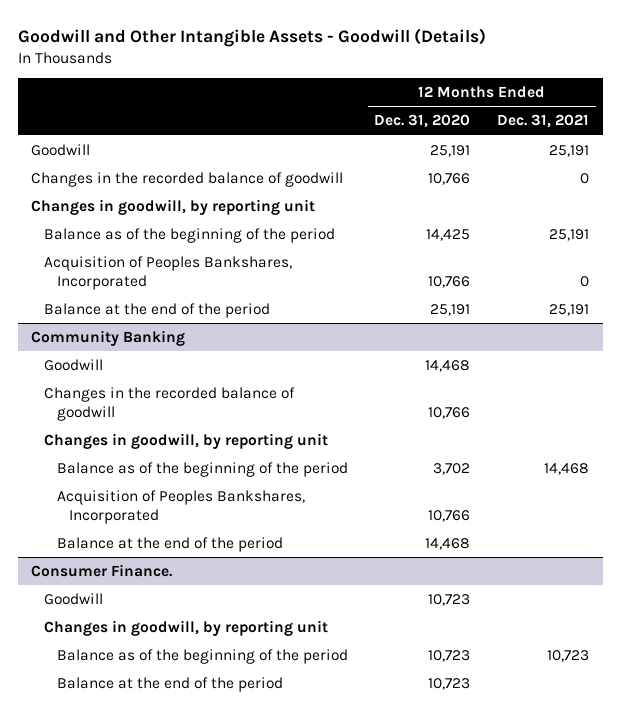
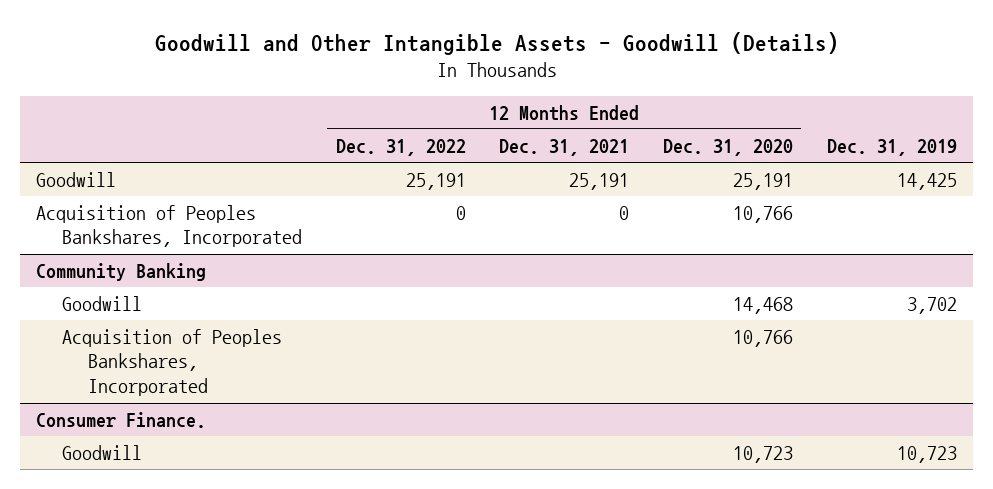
none -> [335,138,466,156] Dec. 31, 2022
none -> [826,138,957,156] Dec. 31, 2019
[31,172,344,188] Changes in the recorded balance of goodwill -> none
[31,199,316,216] Changes in goodwill, by reporting unit -> none
[44,228,336,244] Balance as of the beginning of the period -> none
[44,303,271,319] Balance at the end of the period -> none
[44,387,296,421] Changes in the recorded balance of goodwill -> none
[44,433,329,450] Changes in goodwill, by reporting unit -> none
[56,462,348,478] Balance as of the beginning of the period -> none
[56,537,283,553] Balance at the end of the period -> none
[44,620,329,637] Changes in goodwill, by reporting unit -> none
[56,649,348,665] Balance as of the beginning of the period -> none
[56,677,283,693] Balance at the end of the period -> none

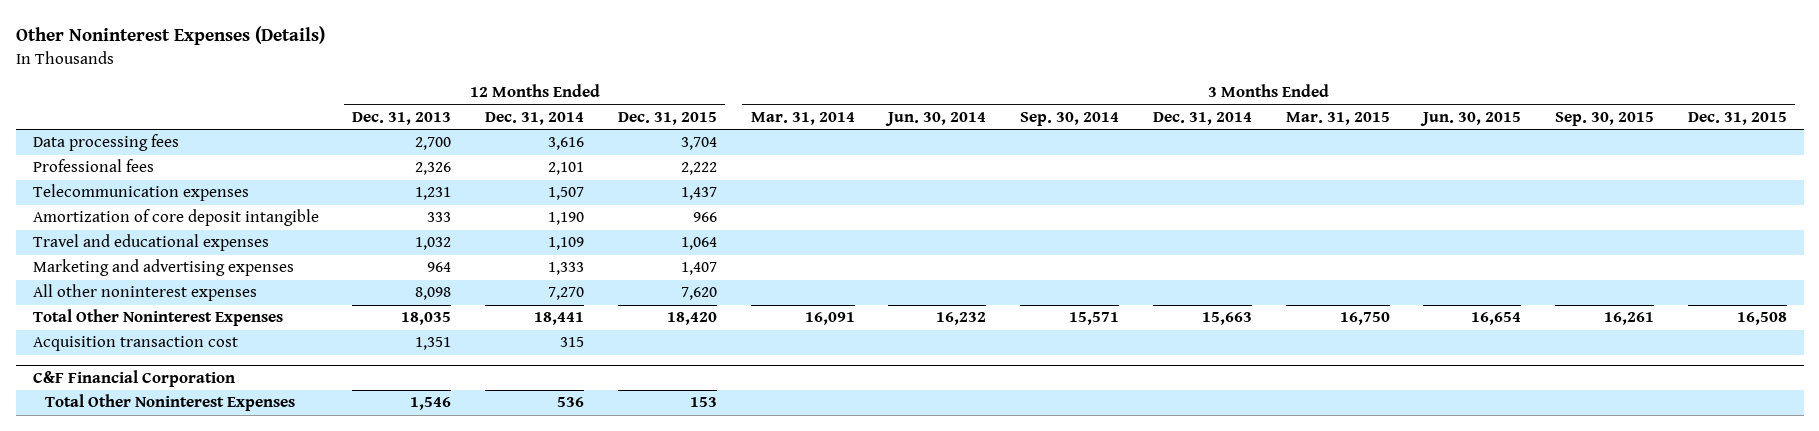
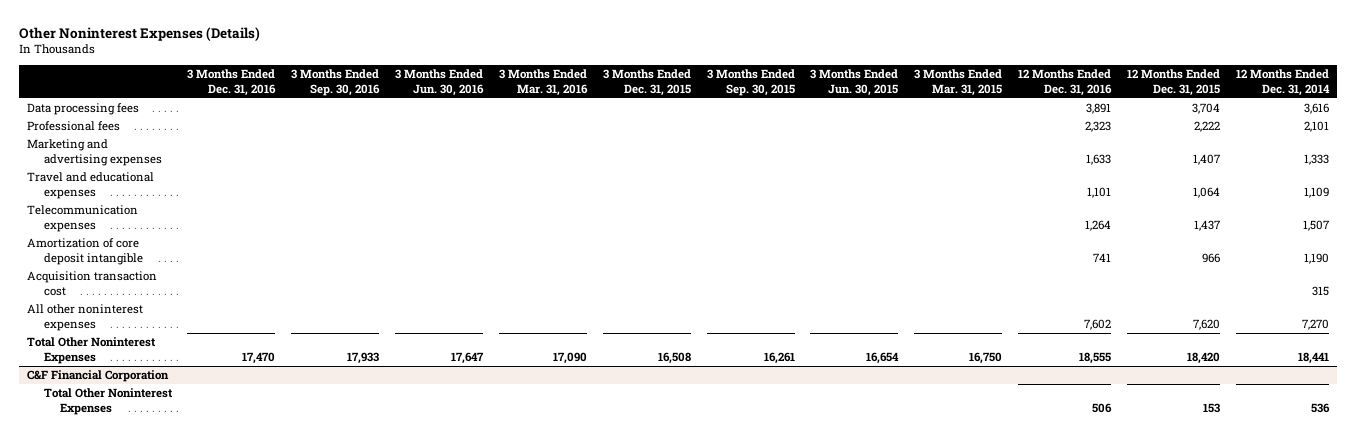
[352,111,452,125] Dec. 31, 2013 -> none
[750,111,855,125] Mar. 31, 2014 -> none
[885,111,987,126] Jun. 30, 2014 -> none
[1020,111,1120,126] Sep. 30, 2014 -> none
[1152,111,1252,125] Dec. 31, 2014 -> none
none -> [187,69,277,96] 3 Months Ended Dec. 31, 2016
none -> [291,69,381,96] 3 Months Ended Sep. 30, 2016
none -> [395,69,485,96] 3 Months Ended Jun. 30, 2016
none -> [498,69,588,96] 3 Months Ended Mar. 31, 2016
none -> [1018,69,1113,96] 12 Months Ended Dec. 31, 2016
[32,259,294,277] Marketing and advertising expenses -> [27,139,162,166] Marketing and advertising expenses
[32,234,269,252] Travel and educational expenses -> [27,172,155,199] Travel and educational expenses
[32,336,238,352] Acquisition transaction cost -> [27,271,158,296] Acquisition transaction cost

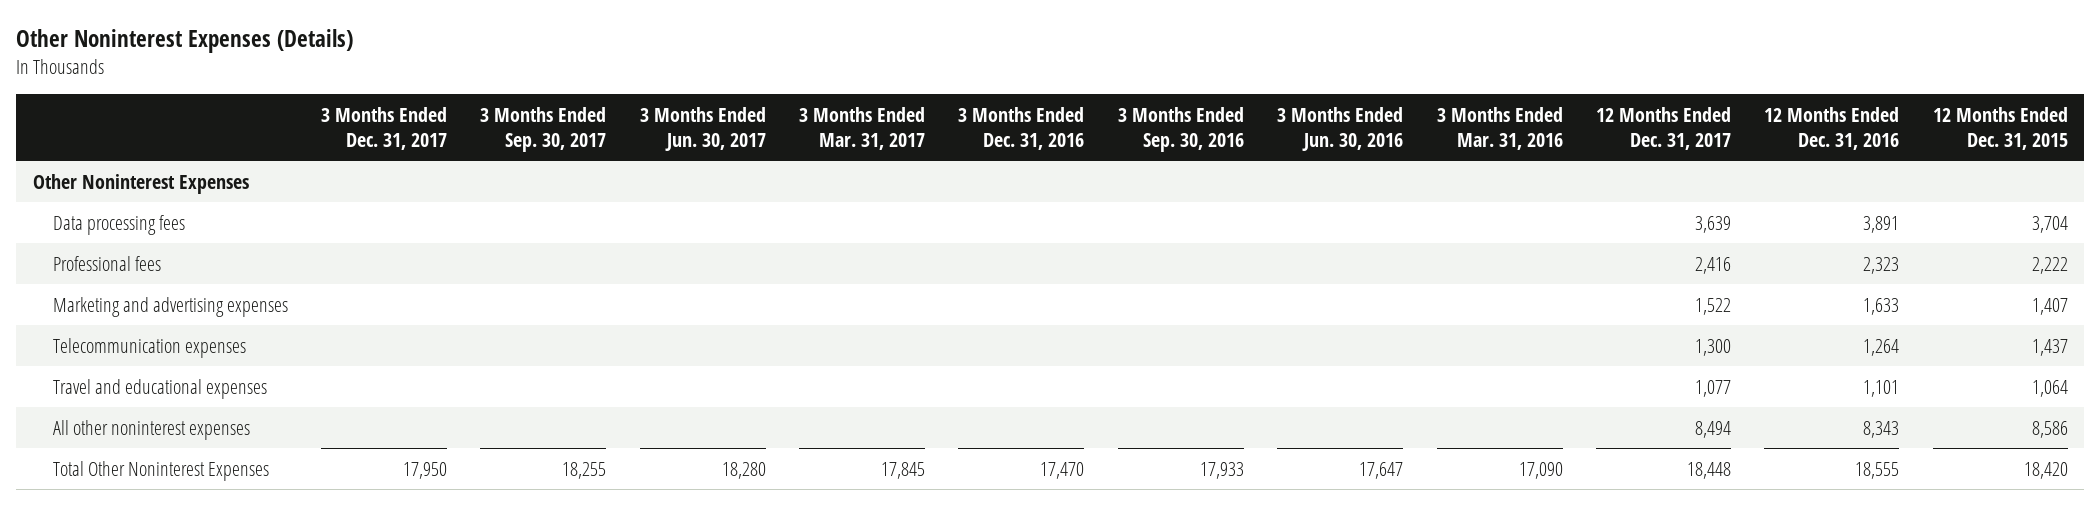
[602,69,691,96] 3 Months Ended Dec. 31, 2015 -> none
[706,69,795,96] 3 Months Ended Sep. 30, 2015 -> none
[810,69,899,96] 3 Months Ended Jun. 30, 2015 -> none
[914,69,1003,96] 3 Months Ended Mar. 31, 2015 -> none
[1235,69,1330,96] 12 Months Ended Dec. 31, 2014 -> none
none -> [320,106,447,150] 3 Months Ended Dec. 31, 2017
none -> [480,106,607,152] 3 Months Ended Sep. 30, 2017
none -> [639,106,766,151] 3 Months Ended Jun. 30, 2017
none -> [799,106,926,150] 3 Months Ended Mar. 31, 2017
none -> [1595,106,1731,150] 12 Months Ended Dec. 31, 2017
none -> [32,173,249,194] Other Noninterest Expenses
[27,238,143,265] Amortization of core deposit intangible -> none
[27,271,158,296] Acquisition transaction cost -> none
[27,172,155,199] Travel and educational expenses -> [52,378,267,399] Travel and educational expenses
[1084,318,1112,330] 7,602 -> [1863,420,1900,438] 8,343
[1192,318,1220,330] 7,620 -> [2031,420,2068,438] 8,586
[27,370,170,383] C&F Financial Corporation -> none
[43,388,173,415] Total Other Noninterest Expenses -> none

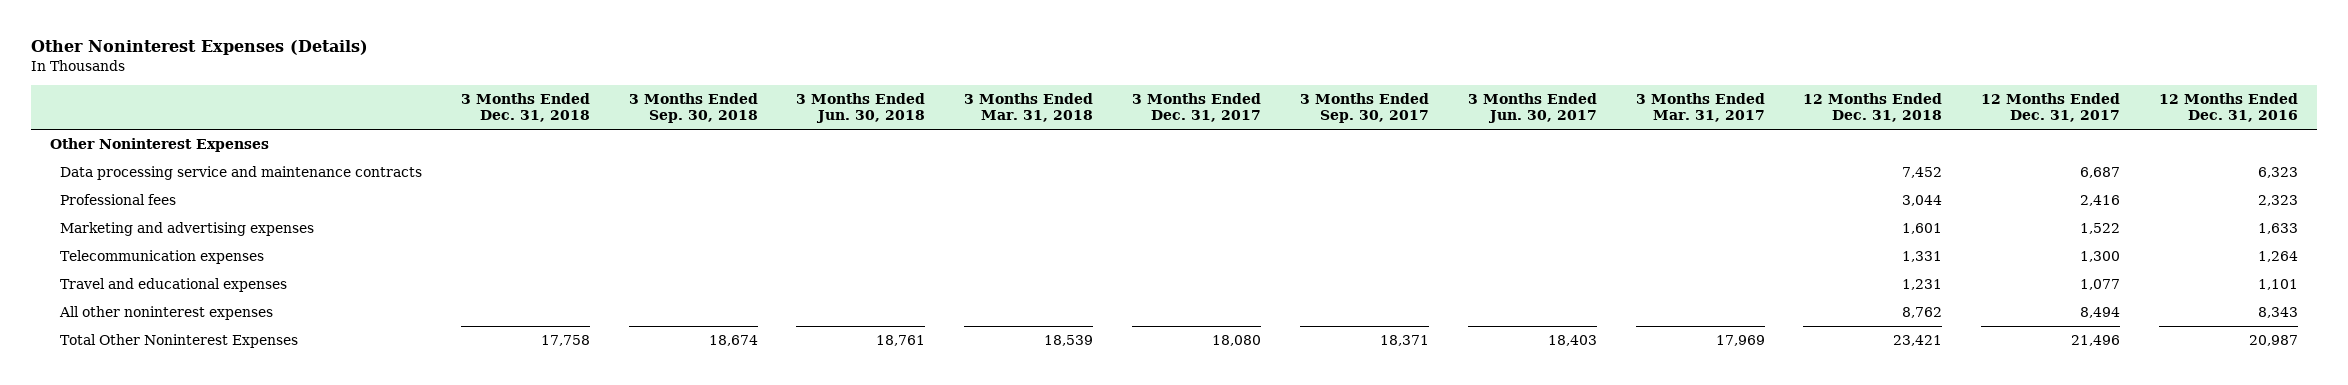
[958,106,1085,150] 3 Months Ended Dec. 31, 2016 -> none
[1117,106,1244,152] 3 Months Ended Sep. 30, 2016 -> none
[1277,106,1404,151] 3 Months Ended Jun. 30, 2016 -> none
[1436,106,1563,150] 3 Months Ended Mar. 31, 2016 -> none
[1932,106,2068,150] 12 Months Ended Dec. 31, 2015 -> none
none -> [460,92,590,123] 3 Months Ended Dec. 31, 2018
none -> [628,92,758,124] 3 Months Ended Sep. 30, 2018
none -> [796,92,926,124] 3 Months Ended Jun. 30, 2018
none -> [964,92,1094,123] 3 Months Ended Mar. 31, 2018
none -> [1803,92,1943,123] 12 Months Ended Dec. 31, 2018
[52,214,185,235] Data processing fees -> [59,165,422,180] Data processing service and maintenance contracts
[1694,215,1731,233] 3,639 -> [2080,166,2121,178] 6,687
[1863,215,1900,233] 3,891 -> [2258,166,2299,178] 6,323
[402,461,447,479] 17,950 -> [1212,334,1262,346] 18,080
[562,461,607,479] 18,255 -> [1379,334,1429,346] 18,371
[721,461,766,479] 18,280 -> [1547,334,1597,346] 18,403
[881,461,926,479] 17,845 -> [1715,334,1765,346] 17,969
[1686,461,1731,479] 18,448 -> [2071,334,2121,346] 21,496
[1855,461,1900,479] 18,555 -> [2249,334,2299,346] 20,987

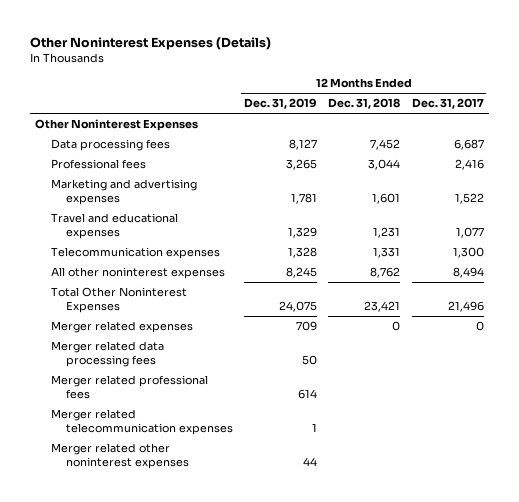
[460,92,590,123] 3 Months Ended Dec. 31, 2018 -> none
[628,92,758,124] 3 Months Ended Sep. 30, 2018 -> none
[796,92,926,124] 3 Months Ended Jun. 30, 2018 -> none
[964,92,1094,123] 3 Months Ended Mar. 31, 2018 -> none
[1132,92,1262,123] 3 Months Ended Dec. 31, 2017 -> none
[1299,92,1429,124] 3 Months Ended Sep. 30, 2017 -> none
[1467,92,1597,124] 3 Months Ended Jun. 30, 2017 -> none
[1635,92,1765,123] 3 Months Ended Mar. 31, 2017 -> none
[2159,92,2299,123] 12 Months Ended Dec. 31, 2016 -> none
none -> [244,98,318,110] Dec. 31, 2019
[59,165,422,180] Data processing service and maintenance contracts -> [50,139,170,152] Data processing fees
[59,249,264,264] Telecommunication expenses -> [50,247,220,260] Telecommunication expenses
none -> [50,321,193,334] Merger related expenses
none -> [50,341,164,368] Merger related data processing fees
none -> [50,375,208,400] Merger related professional fees
none -> [50,409,233,436] Merger related telecommunication expenses
none -> [50,443,189,470] Merger related other noninterest expenses

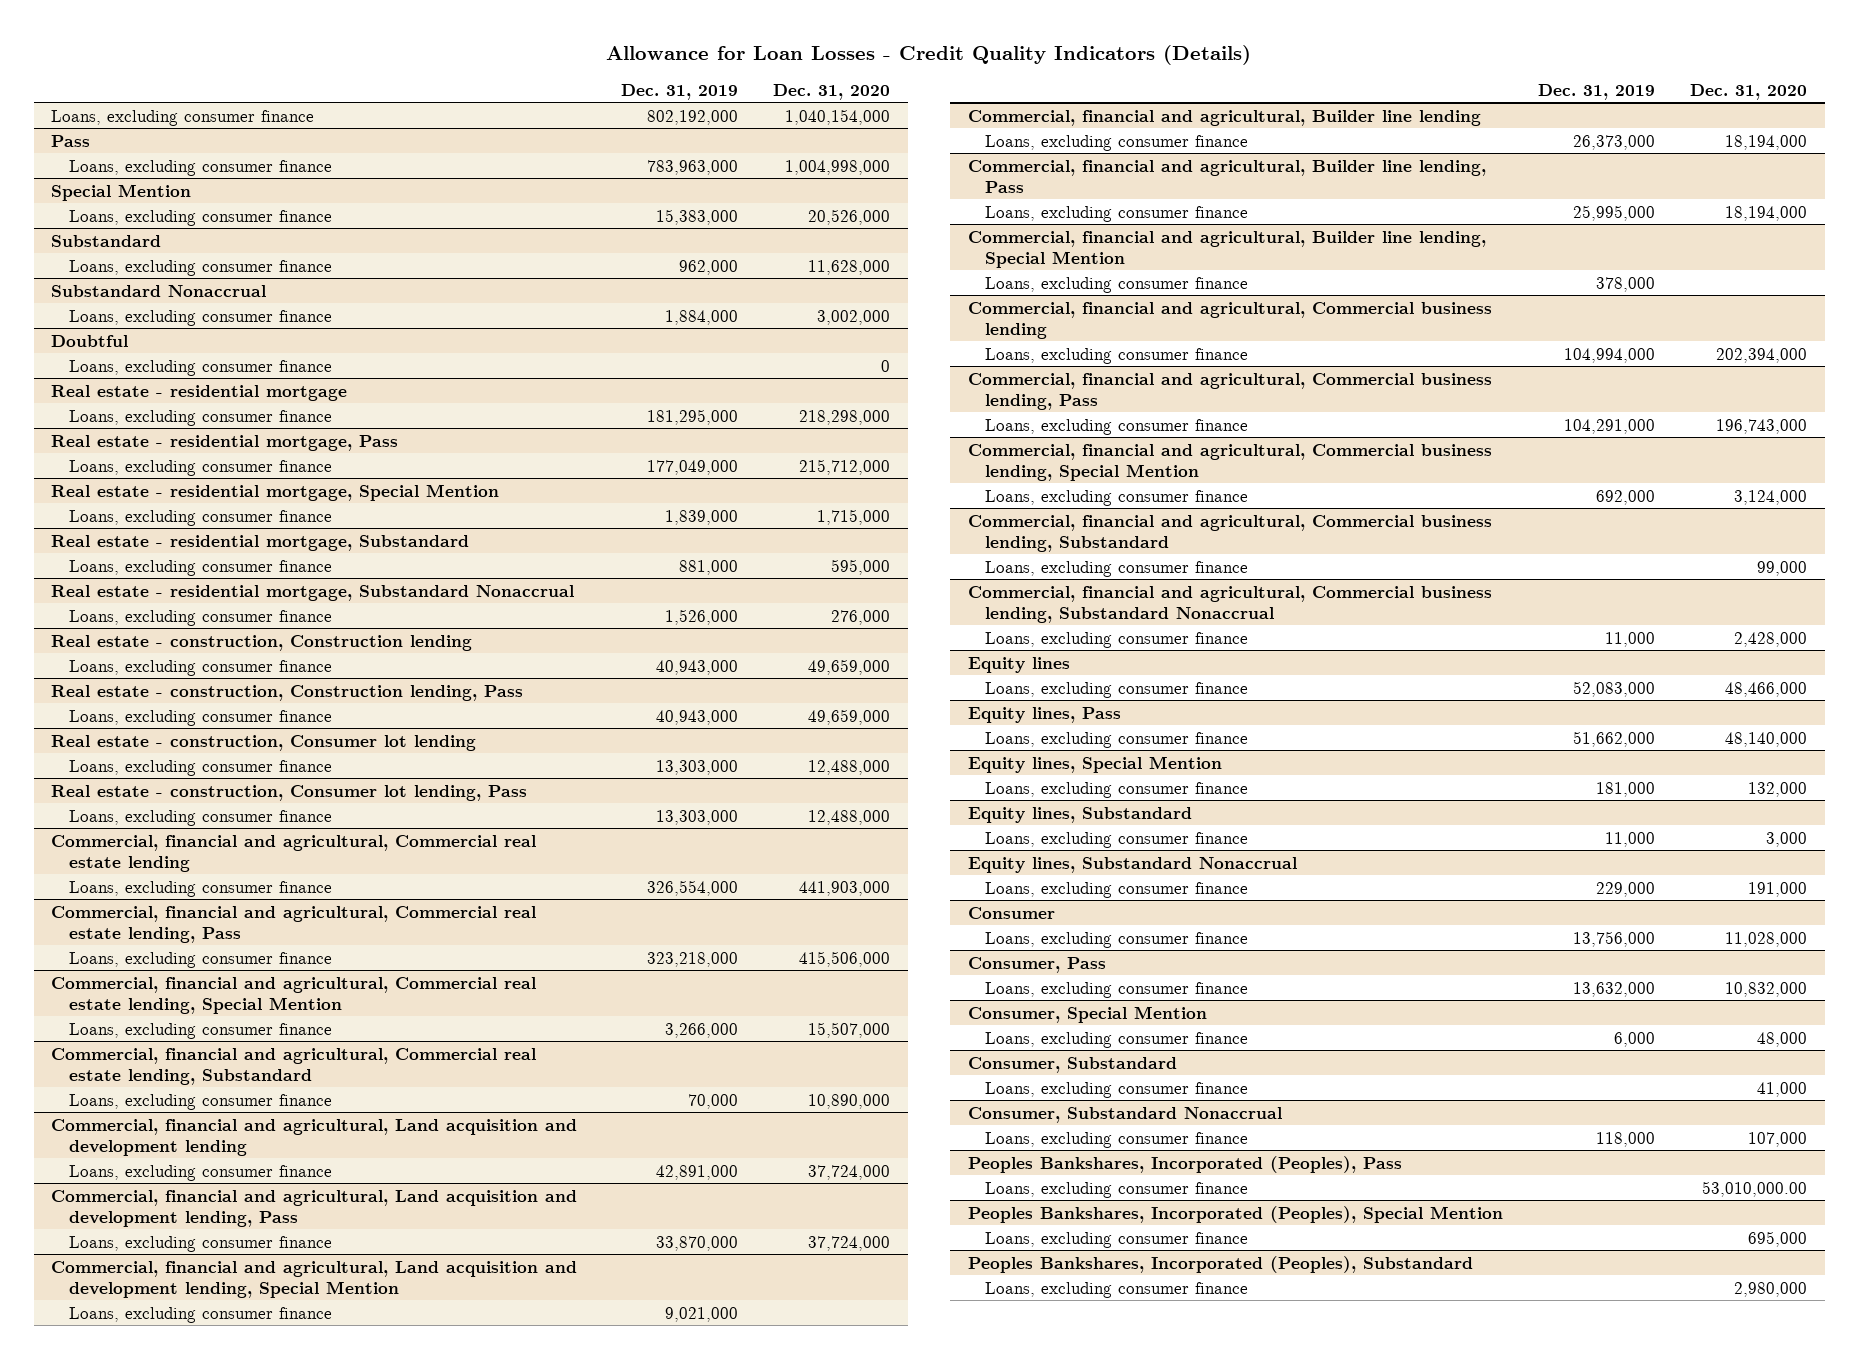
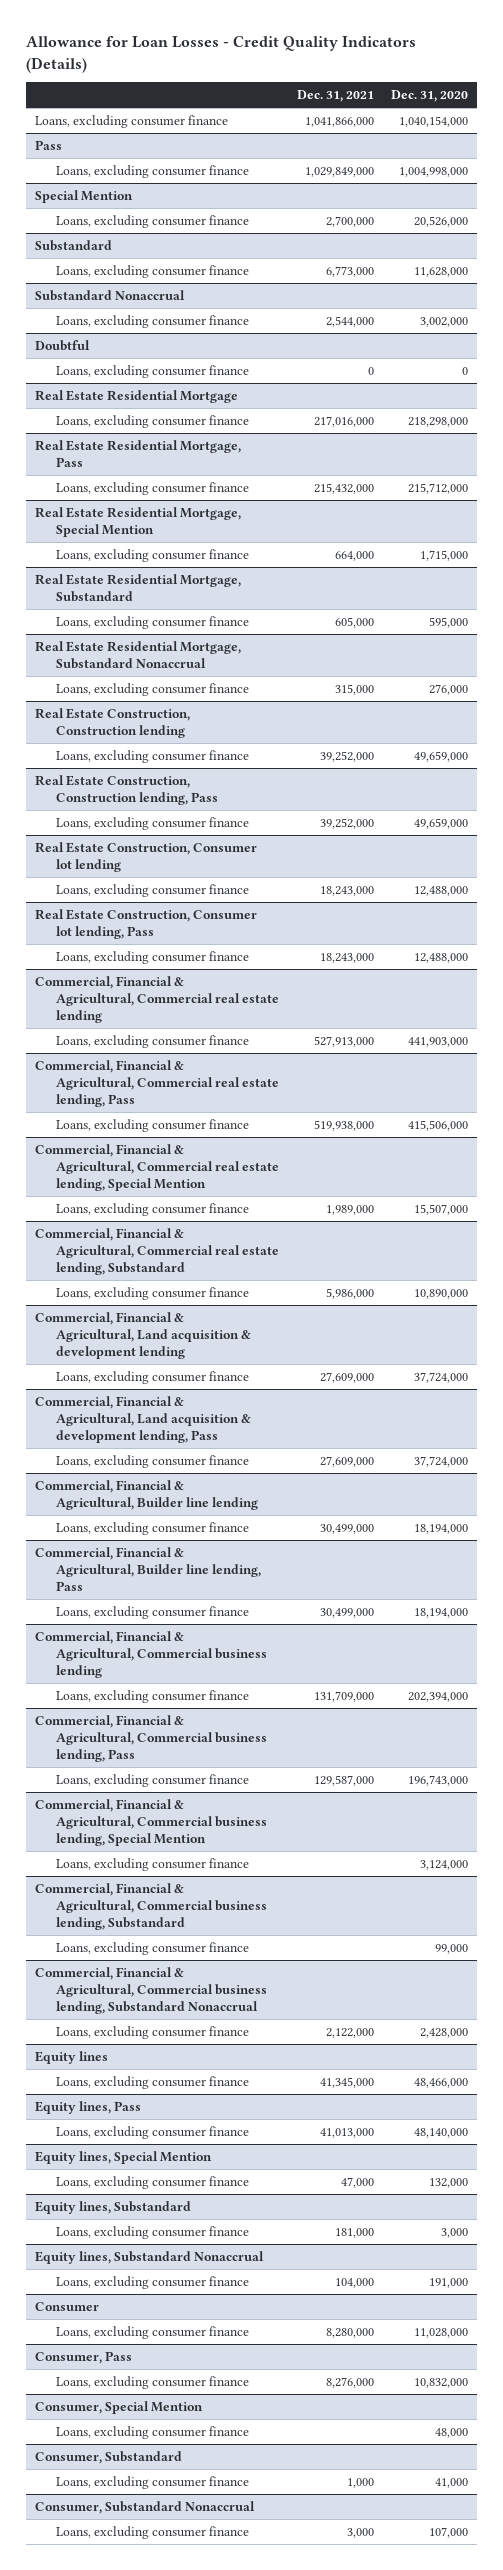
[621,83,739,100] Dec. 31, 2019 -> none
none -> [296,90,374,103] Dec. 31, 2021
[51,384,348,401] Real estate - residential mortgage -> [34,389,238,403] Real Estate Residential Mortgage
[51,434,399,451] Real estate - residential mortgage, Pass -> [34,439,241,467] Real Estate Residential Mortgage, Pass
[51,483,500,501] Real estate - residential mortgage, Special Mention -> [34,506,241,537] Real Estate Residential Mortgage, Special Mention
[51,534,470,551] Real estate - residential mortgage, Substandard -> [34,573,241,602] Real Estate Residential Mortgage, Substandard
[51,584,575,601] Real estate - residential mortgage, Substandard Nonaccrual -> [34,640,241,669] Real Estate Residential Mortgage, Substandard Nonaccrual
[51,634,473,651] Real estate - construction, Construction lending -> [34,707,190,738] Real Estate Construction, Construction lending
[51,684,524,701] Real estate - construction, Construction lending, Pass -> [34,774,219,805] Real Estate Construction, Construction lending, Pass
[51,734,477,751] Real estate - construction, Consumer lot lending -> [34,841,257,872] Real Estate Construction, Consumer lot lending
[51,784,528,801] Real estate - construction, Consumer lot lending, Pass -> [34,908,257,939] Real Estate Construction, Consumer lot lending, Pass
[51,834,537,872] Commercial, financial and agricultural, Commercial real estate lending -> [34,975,280,1023] Commercial, Financial & Agricultural, Commercial real estate lending
[51,905,537,943] Commercial, financial and agricultural, Commercial real estate lending, Pass -> [34,1059,280,1107] Commercial, Financial & Agricultural, Commercial real estate lending, Pass
[51,976,537,1014] Commercial, financial and agricultural, Commercial real estate lending, Special Mention -> [34,1143,280,1191] Commercial, Financial & Agricultural, Commercial real estate lending, Special Mention
[51,1047,537,1085] Commercial, financial and agricultural, Commercial real estate lending, Substandard -> [34,1227,280,1275] Commercial, Financial & Agricultural, Commercial real estate lending, Substandard
[51,1118,578,1156] Commercial, financial and agricultural, Land acquisition and development lending -> [34,1311,252,1359] Commercial, Financial & Agricultural, Land acquisition & development lending
[51,1189,578,1227] Commercial, financial and agricultural, Land acquisition and development lending, Pass -> [34,1395,252,1443] Commercial, Financial & Agricultural, Land acquisition & development lending, Pass
[51,1260,578,1298] Commercial, financial and agricultural, Land acquisition and development lending, Special Mention -> none
[68,1306,332,1323] Loans, excluding consumer finance -> none
[968,109,1482,126] Commercial, financial and agricultural, Builder line lending -> [34,1479,259,1510] Commercial, Financial & Agricultural, Builder line lending
[968,159,1487,193] Commercial, financial and agricultural, Builder line lending, Pass -> [34,1546,262,1591] Commercial, Financial & Agricultural, Builder line lending, Pass
[968,230,1487,268] Commercial, financial and agricultural, Builder line lending, Special Mention -> none
[985,276,1249,293] Loans, excluding consumer finance -> none
[968,301,1493,339] Commercial, financial and agricultural, Commercial business lending -> [34,1630,268,1678] Commercial, Financial & Agricultural, Commercial business lending
[968,372,1493,410] Commercial, financial and agricultural, Commercial business lending, Pass -> [34,1714,268,1762] Commercial, Financial & Agricultural, Commercial business lending, Pass
[968,443,1493,481] Commercial, financial and agricultural, Commercial business lending, Special Mention -> [34,1798,268,1846] Commercial, Financial & Agricultural, Commercial business lending, Special Mention
[968,514,1493,552] Commercial, financial and agricultural, Commercial business lending, Substandard -> [34,1882,268,1930] Commercial, Financial & Agricultural, Commercial business lending, Substandard
[968,585,1493,623] Commercial, financial and agricultural, Commercial business lending, Substandard Nonaccrual -> [34,1966,268,2014] Commercial, Financial & Agricultural, Commercial business lending, Substandard Nonaccrual
[968,1155,1403,1173] Peoples Bankshares, Incorporated (Peoples), Pass -> none
[985,1181,1249,1198] Loans, excluding consumer finance -> none
[968,1205,1504,1223] Peoples Bankshares, Incorporated (Peoples), Special Mention -> none
[985,1231,1249,1248] Loans, excluding consumer finance -> none
[968,1255,1474,1273] Peoples Bankshares, Incorporated (Peoples), Substandard -> none
[985,1281,1249,1298] Loans, excluding consumer finance -> none

